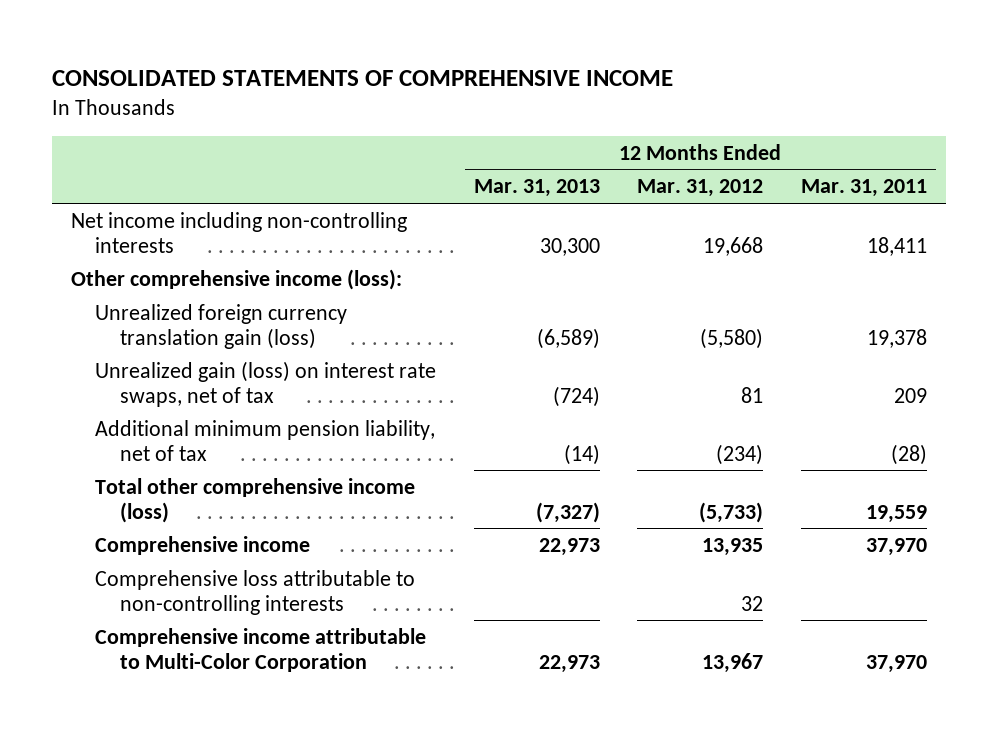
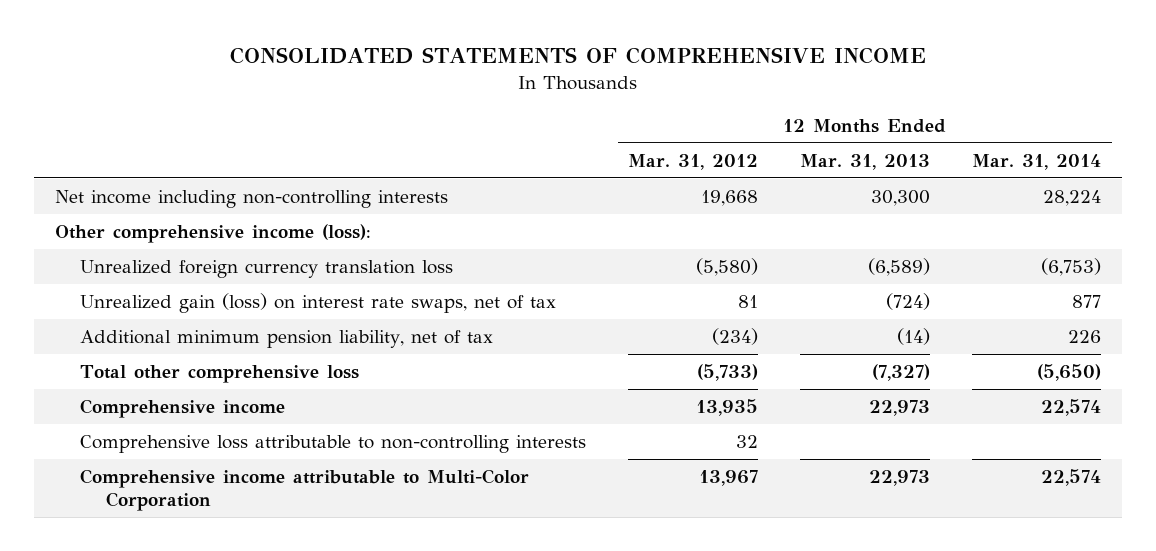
[801,179,928,198] Mar. 31, 2011 -> none
none -> [972,153,1102,170] Mar. 31, 2014
[95,303,348,349] Unrealized foreign currency translation gain (loss) -> [80,260,454,279] Unrealized foreign currency translation loss
[95,477,416,523] Total other comprehensive income (loss) -> [80,365,360,384] Total other comprehensive loss

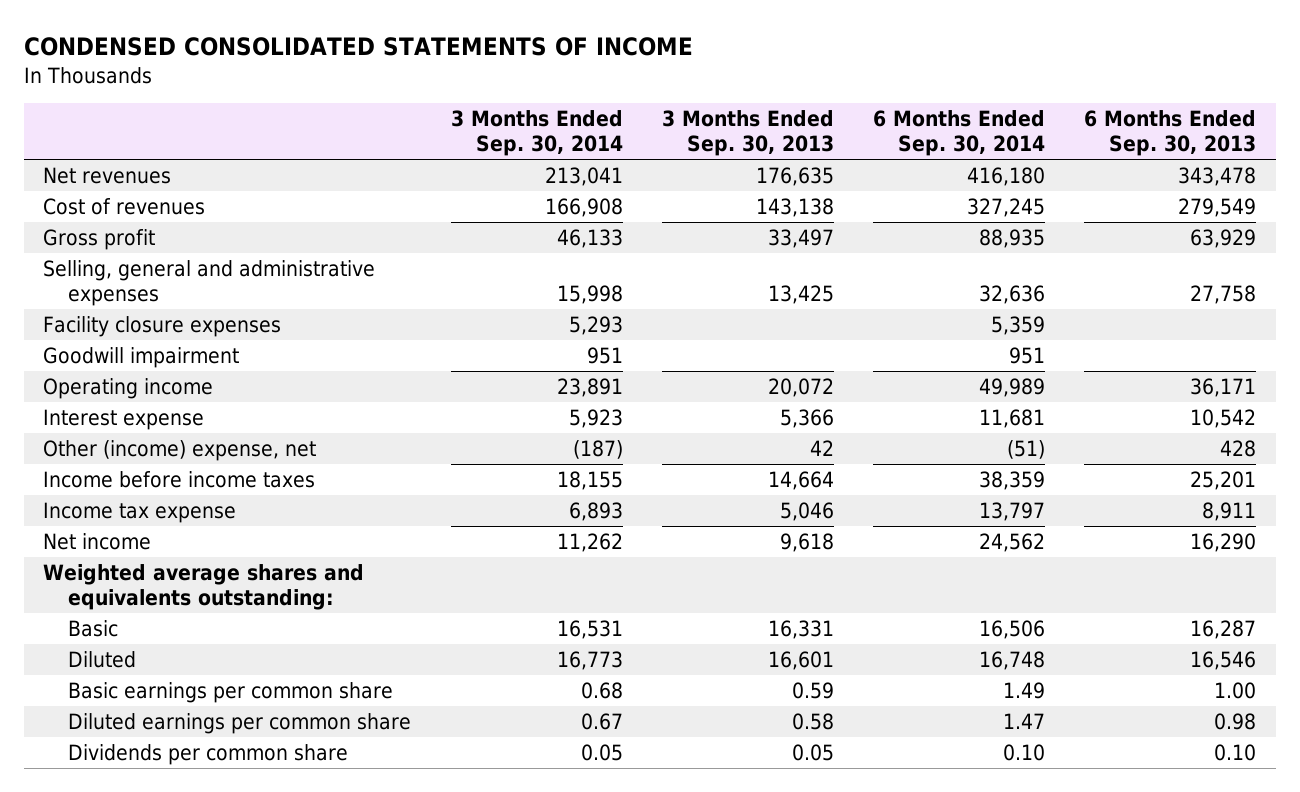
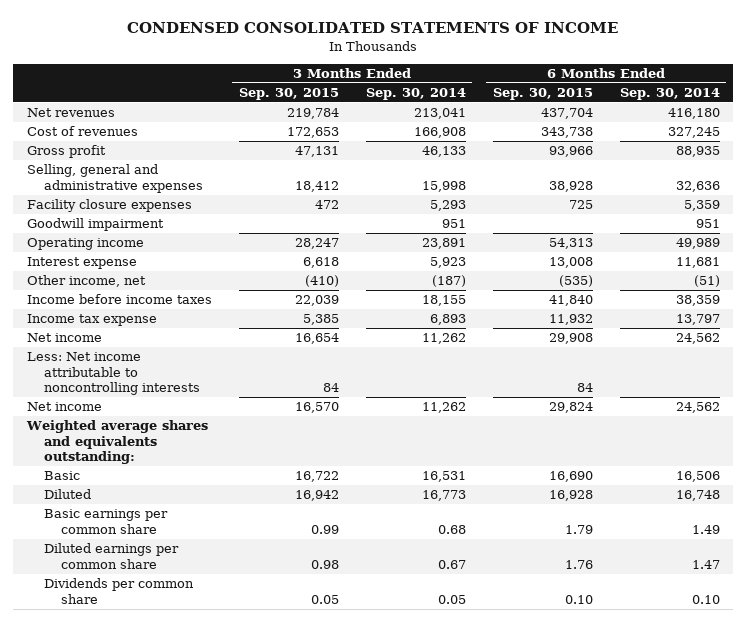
[661,110,834,156] 3 Months Ended Sep. 30, 2013 -> none
[1084,110,1257,156] 6 Months Ended Sep. 30, 2013 -> none
none -> [238,87,339,100] Sep. 30, 2015
none -> [492,87,593,100] Sep. 30, 2015
[43,440,317,462] Other (income) expense, net -> [26,275,146,288] Other income, net
none -> [26,352,200,396] Less: Net income attributable to noncontrolling interests
none -> [26,402,102,412] Net income

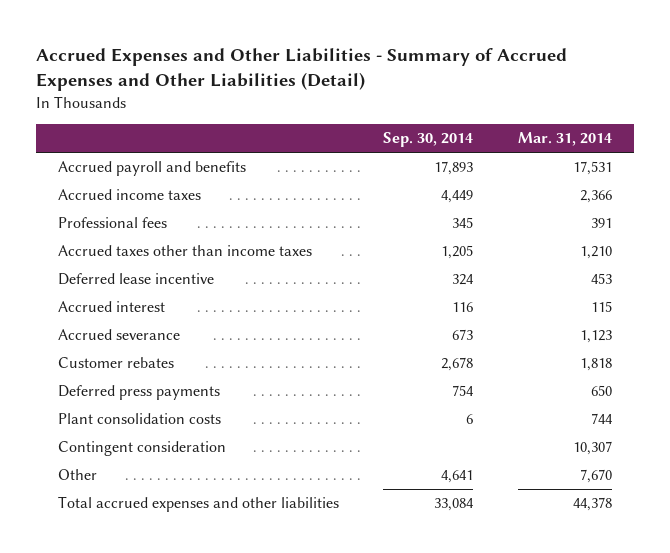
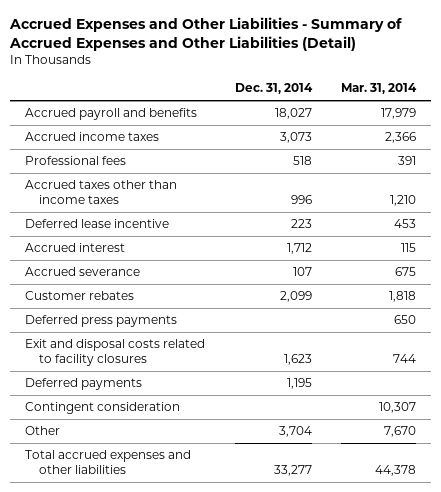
[383,132,474,148] Sep. 30, 2014 -> none
none -> [234,83,313,95] Dec. 31, 2014
[572,161,612,176] 17,531 -> [381,108,417,120] 17,979
[579,330,612,344] 1,123 -> [395,267,417,277] 675
[57,413,221,425] Plant consolidation costs -> [25,339,206,367] Exit and disposal costs related to facility closures
none -> [25,378,143,391] Deferred payments

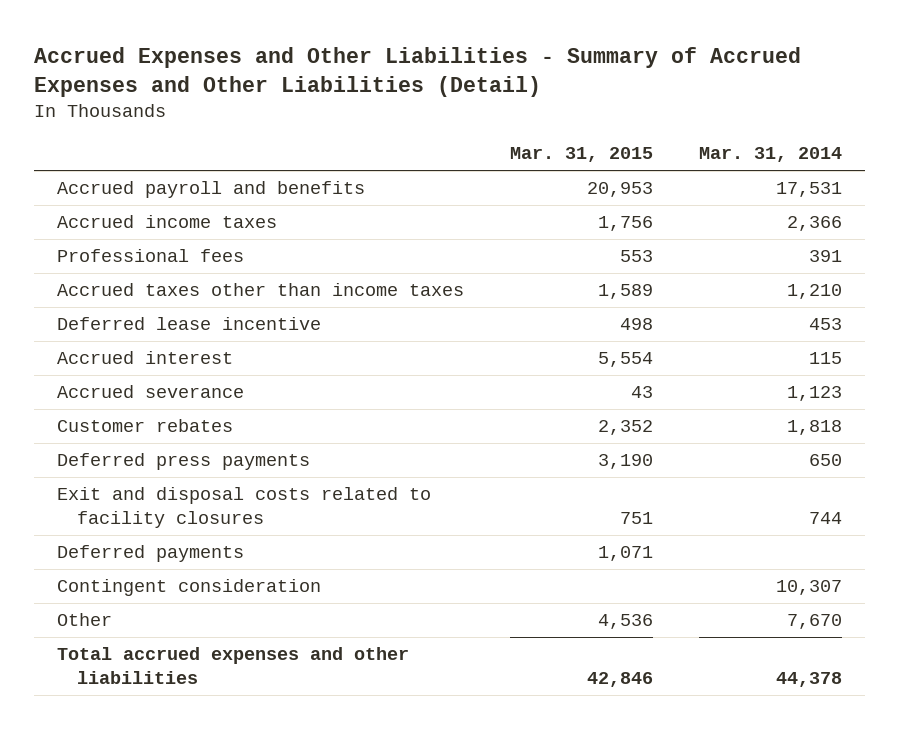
[234,83,313,95] Dec. 31, 2014 -> none
none -> [509,147,653,163] Mar. 31, 2015
[381,108,417,120] 17,979 -> [775,182,842,198] 17,531
[395,267,417,277] 675 -> [786,386,842,402] 1,123

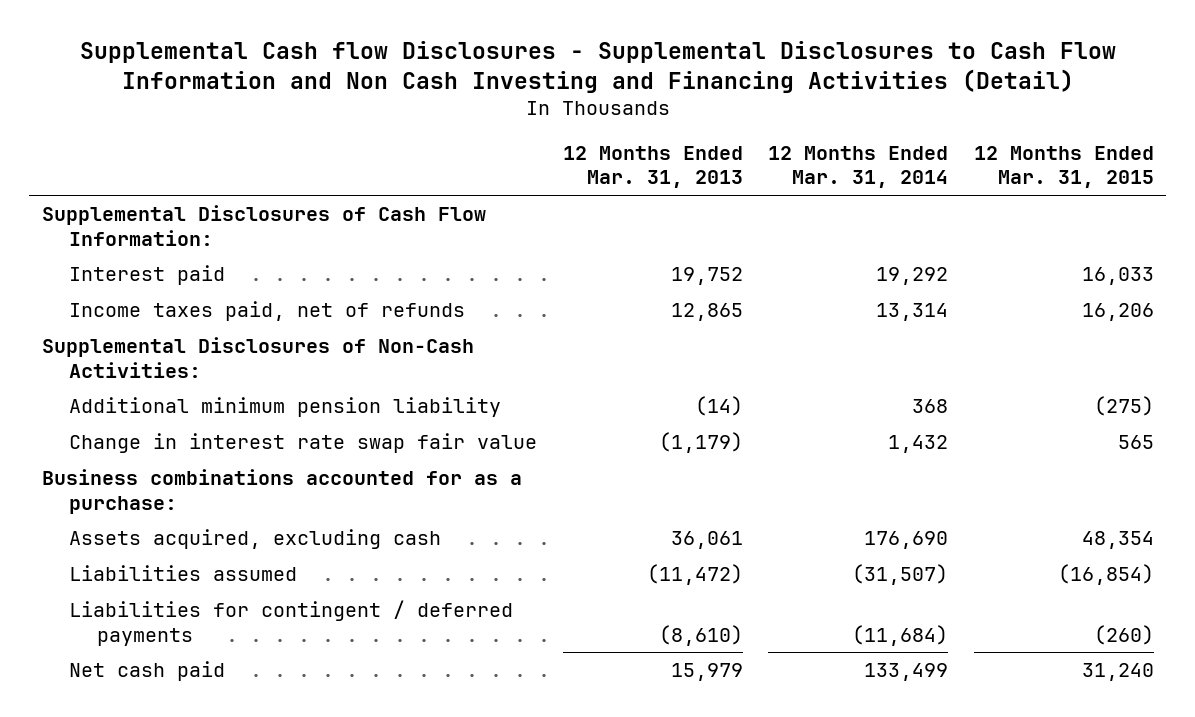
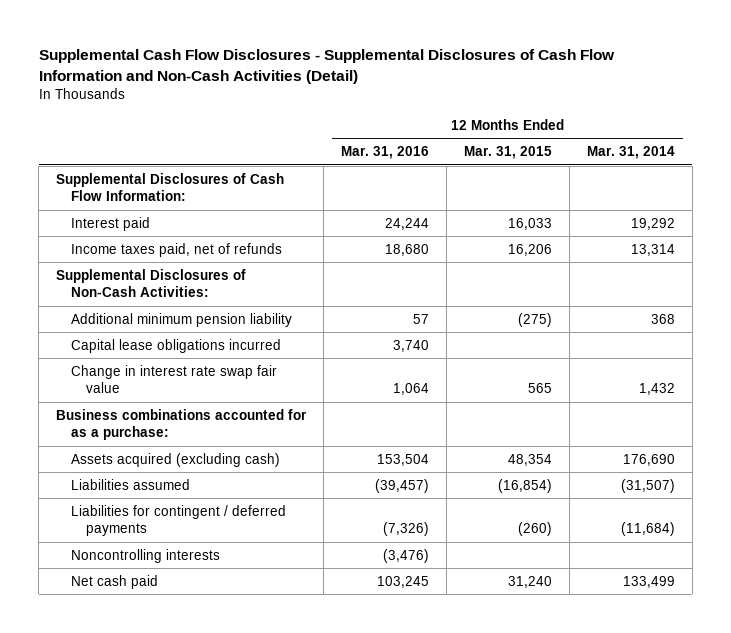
[79,40,1116,94] Supplemental Cash flow Disclosures - Supplemental Disclosures to Cash Flow Information and Non Cash Investing and Financing Activities (Detail) -> [38,48,615,84] Supplemental Cash Flow Disclosures - Supplemental Disclosures of Cash Flow Information and Non-Cash Activities (Detail)
[562,145,743,189] 12 Months Ended Mar. 31, 2013 -> none
none -> [340,146,429,160] Mar. 31, 2016
none -> [71,338,282,353] Capital lease obligations incurred
[69,528,442,549] Assets acquired, excluding cash -> [71,452,281,467] Assets acquired (excluding cash)
none -> [71,548,221,563] Noncontrolling interests

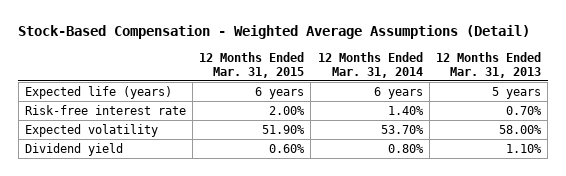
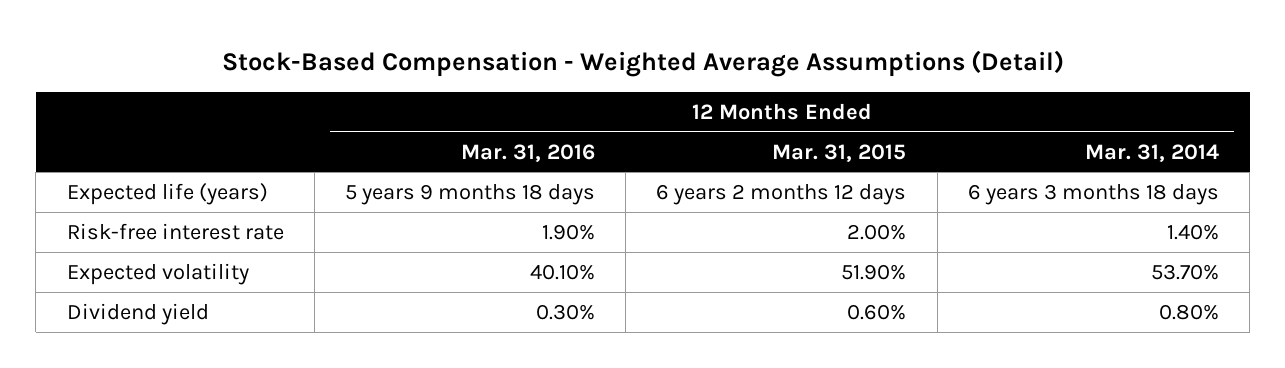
[435,51,541,78] 12 Months Ended Mar. 31, 2013 -> none
none -> [460,143,595,162] Mar. 31, 2016
[255,86,305,99] 6 years -> [656,183,907,205] 6 years 2 months 12 days
[373,86,423,99] 6 years -> [967,183,1219,205] 6 years 3 months 18 days

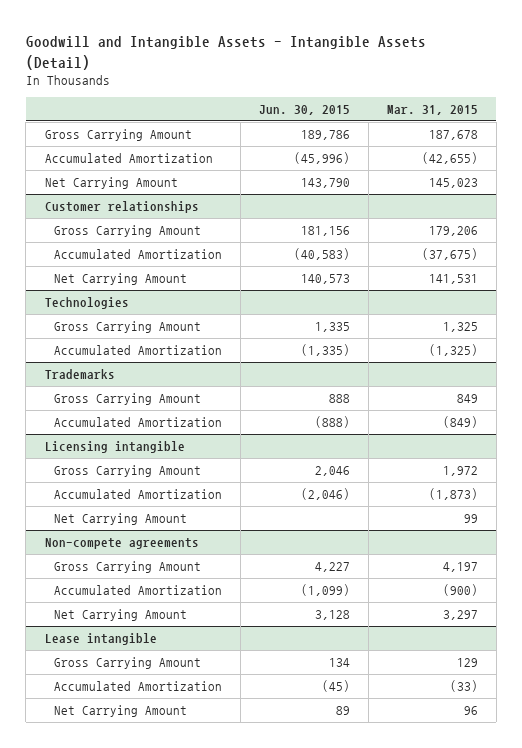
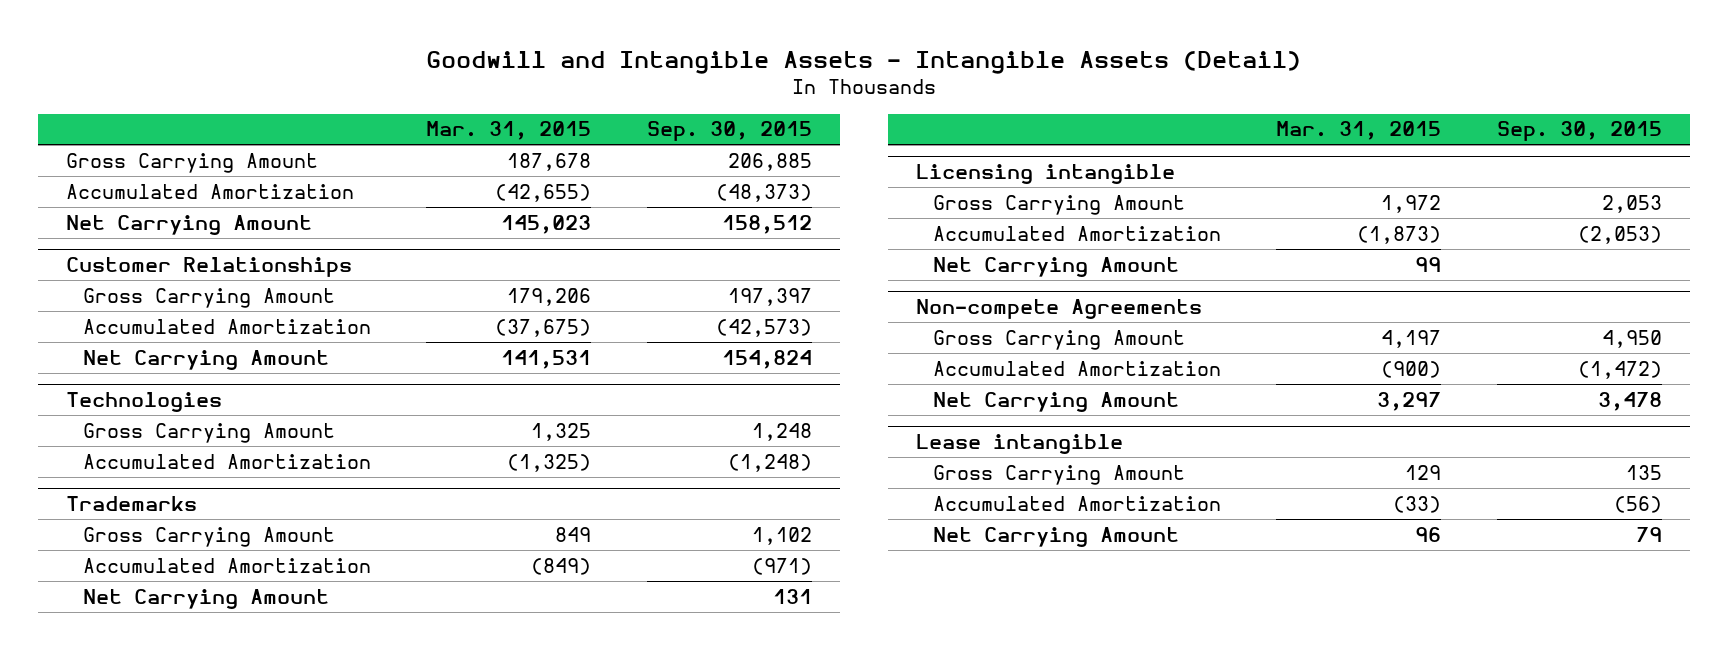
[258,105,350,116] Jun. 30, 2015 -> none
none -> [646,121,812,142] Sep. 30, 2015
[44,200,199,213] Customer relationships -> [65,256,352,277] Customer Relationships
none -> [82,588,329,609] Net Carrying Amount
[44,537,199,549] Non-compete agreements -> [915,298,1202,319] Non-compete Agreements

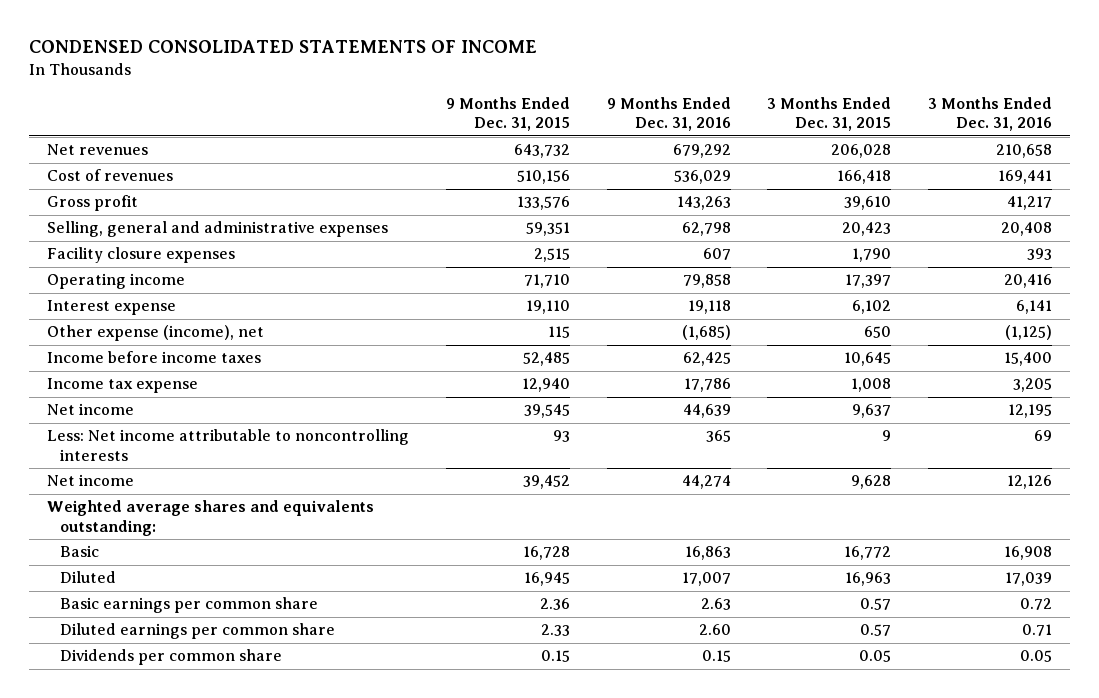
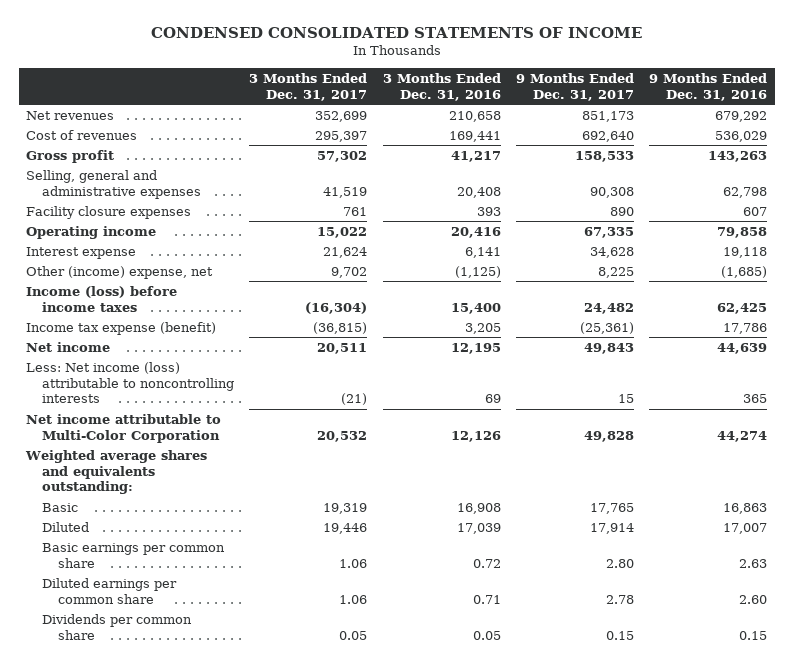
[445,96,570,132] 9 Months Ended Dec. 31, 2015 -> none
[767,96,892,132] 3 Months Ended Dec. 31, 2015 -> none
none -> [249,72,368,101] 3 Months Ended Dec. 31, 2017
none -> [516,72,635,101] 9 Months Ended Dec. 31, 2017
[47,325,265,342] Other expense (income), net -> [26,265,214,279] Other (income) expense, net
[47,351,262,364] Income before income taxes -> [26,285,178,312] Income (loss) before income taxes
[47,378,199,394] Income tax expense -> [26,321,217,335] Income tax expense (benefit)
[47,429,410,461] Less: Net income attributable to noncontrolling interests -> [26,361,235,404] Less: Net income (loss) attributable to noncontrolling interests
[47,474,135,487] Net income -> [26,413,222,443] Net income attributable to Multi-Color Corporation

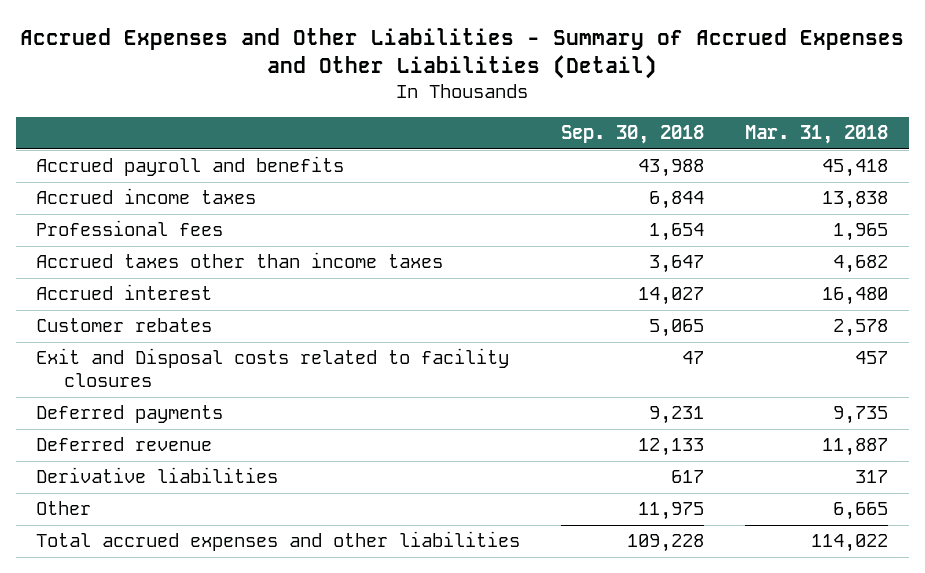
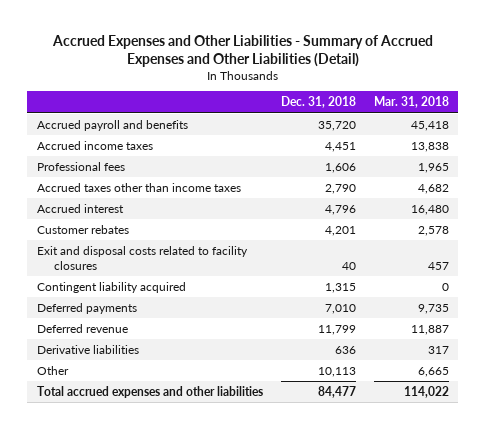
[561,125,705,145] Sep. 30, 2018 -> none
none -> [280,96,356,109] Dec. 31, 2018
[36,348,510,388] Exit and Disposal costs related to facility closures -> [36,245,248,270] Exit and disposal costs related to facility closures
none -> [36,281,186,293] Contingent liability acquired

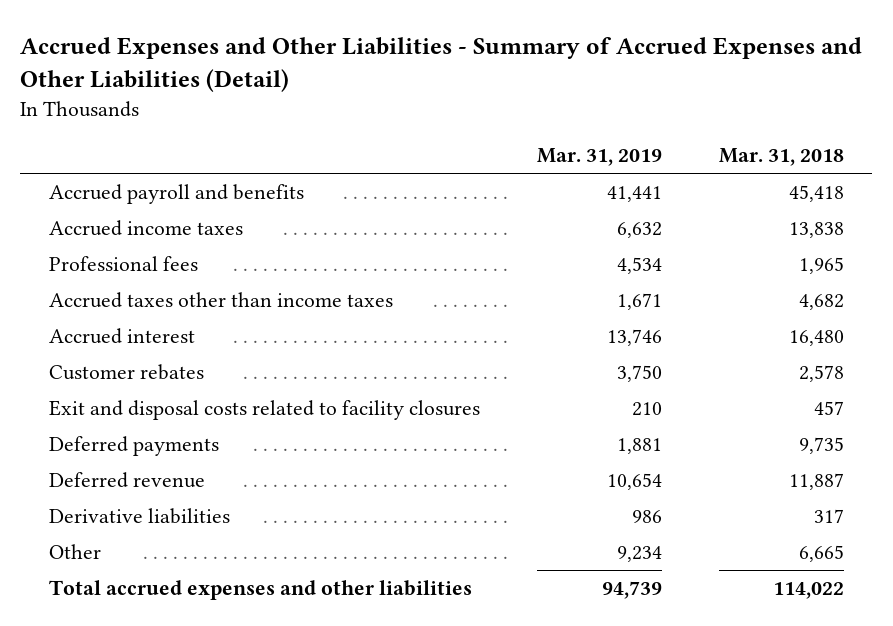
[280,96,356,109] Dec. 31, 2018 -> none
none -> [536,148,662,167] Mar. 31, 2019
[36,281,186,293] Contingent liability acquired -> none

